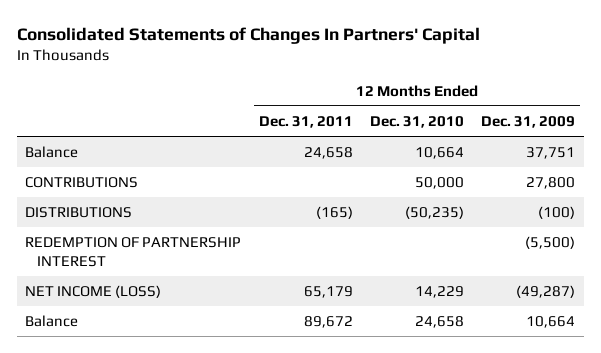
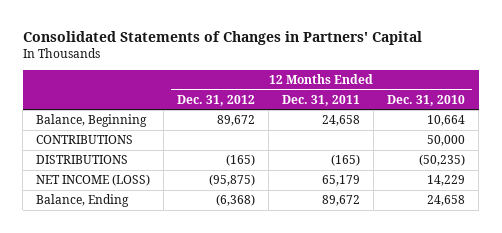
[16,27,480,45] Consolidated Statements of Changes In Partners' Capital -> [22,30,422,45] Consolidated Statements of Changes in Partners' Capital
[481,116,576,129] Dec. 31, 2009 -> none
none -> [177,94,256,106] Dec. 31, 2012
[25,146,79,159] Balance -> [36,114,148,128] Balance, Beginning
[25,237,242,267] REDEMPTION OF PARTNERSHIP INTEREST -> none
[25,315,79,328] Balance -> [36,194,130,208] Balance, Ending

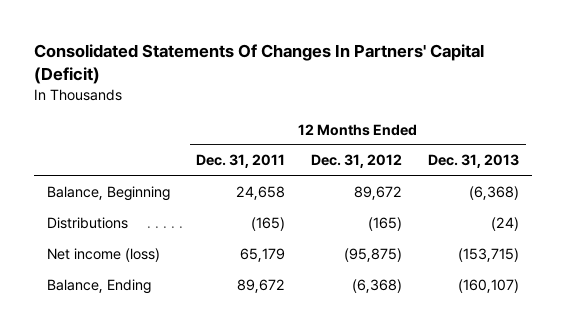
[22,30,422,45] Consolidated Statements of Changes in Partners' Capital -> [34,43,485,84] Consolidated Statements Of Changes In Partners' Capital (Deficit)
[387,94,466,106] Dec. 31, 2010 -> none
none -> [428,154,520,169] Dec. 31, 2013
[36,135,134,145] CONTRIBUTIONS -> none
[36,155,129,165] DISTRIBUTIONS -> [47,217,129,230] Distributions
[36,174,151,187] NET INCOME (LOSS) -> [47,248,161,263] Net income (loss)

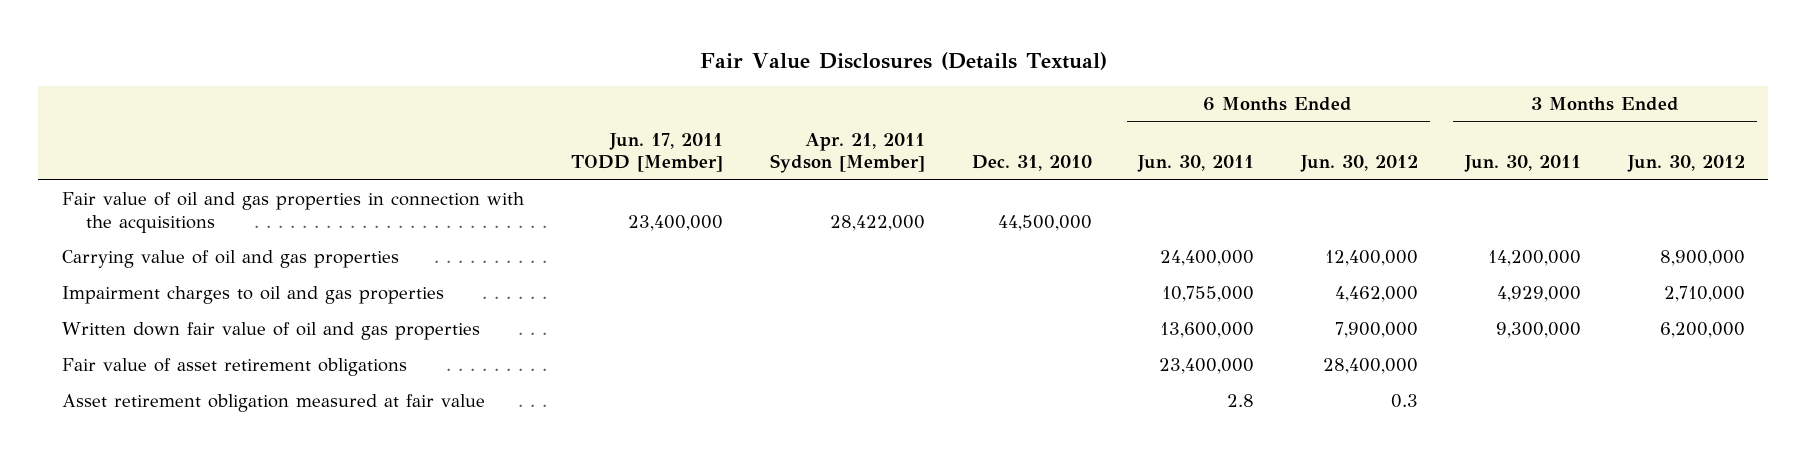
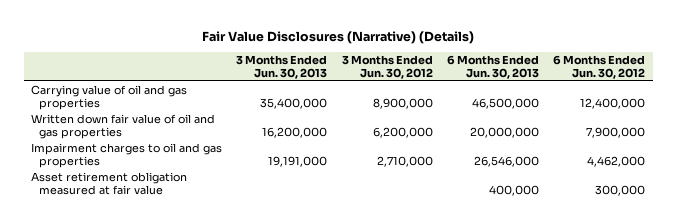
[700,51,1108,70] Fair Value Disclosures (Details Textual) -> [202,30,475,44] Fair Value Disclosures (Narrative) (Details)
[570,133,723,173] Jun. 17, 2011 TODD [Member] -> none
[769,133,925,174] Apr. 21, 2011 Sydson [Member] -> none
[971,155,1092,172] Dec. 31, 2010 -> none
[1137,155,1255,173] Jun. 30, 2011 -> none
[1464,155,1582,173] Jun. 30, 2011 -> none
none -> [236,54,328,79] 3 Months Ended Jun. 30, 2013
none -> [447,54,540,79] 6 Months Ended Jun. 30, 2013
[61,192,524,233] Fair value of oil and gas properties in connection with the acquisitions -> none
[61,358,407,377] Fair value of asset retirement obligations -> none
[61,286,444,305] Impairment charges to oil and gas properties -> [30,142,222,168] Impairment charges to oil and gas properties
[1391,394,1419,409] 0.3 -> [595,184,646,196] 300,000

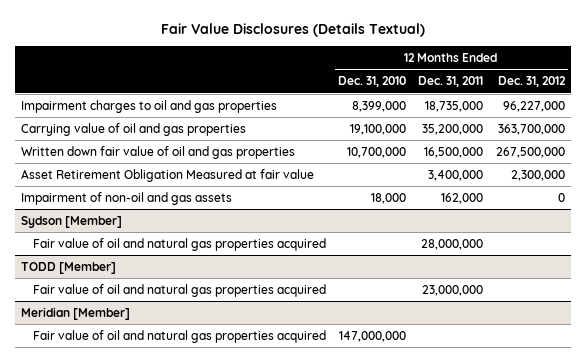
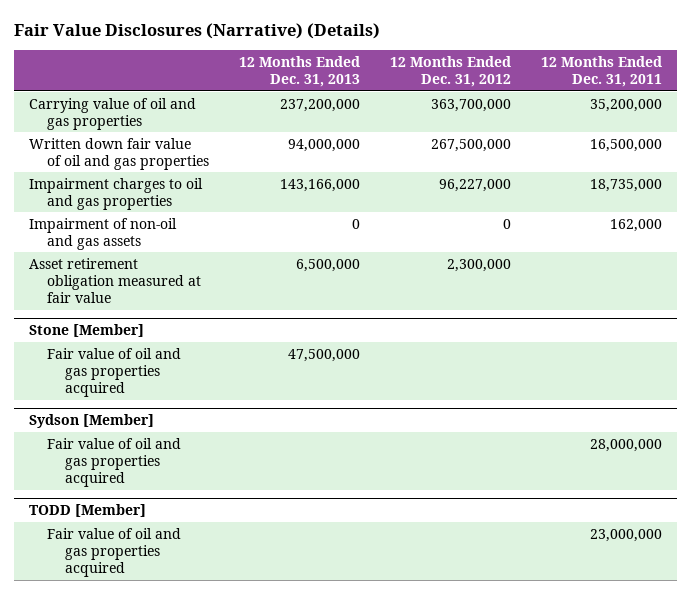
[160,22,425,37] Fair Value Disclosures (Details Textual) -> [14,23,381,40] Fair Value Disclosures (Narrative) (Details)
[337,76,406,88] Dec. 31, 2010 -> none
none -> [239,56,361,88] 12 Months Ended Dec. 31, 2013
[20,169,314,183] Asset Retirement Obligation Measured at fair value -> none
[20,100,277,114] Impairment charges to oil and gas properties -> [29,177,204,210] Impairment charges to oil and gas properties
none -> [29,257,202,304] Asset retirement obligation measured at fair value
none -> [29,324,145,338] Stone [Member]
none -> [47,347,182,398] Fair value of oil and gas properties acquired
[32,238,326,252] Fair value of oil and natural gas properties acquired -> [47,437,182,488] Fair value of oil and gas properties acquired
[20,307,130,321] Meridian [Member] -> none
[32,330,326,344] Fair value of oil and natural gas properties acquired -> none
[32,284,326,298] Fair value of oil and natural gas properties acquired -> [47,527,182,578] Fair value of oil and gas properties acquired

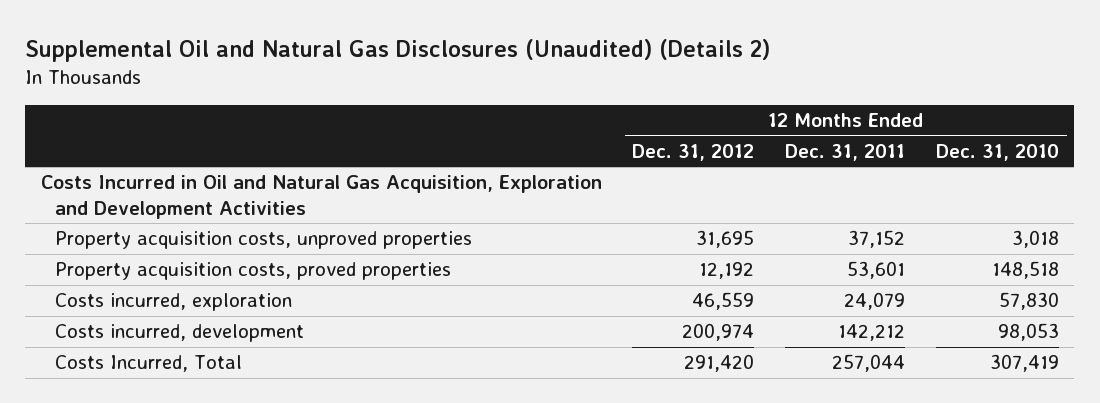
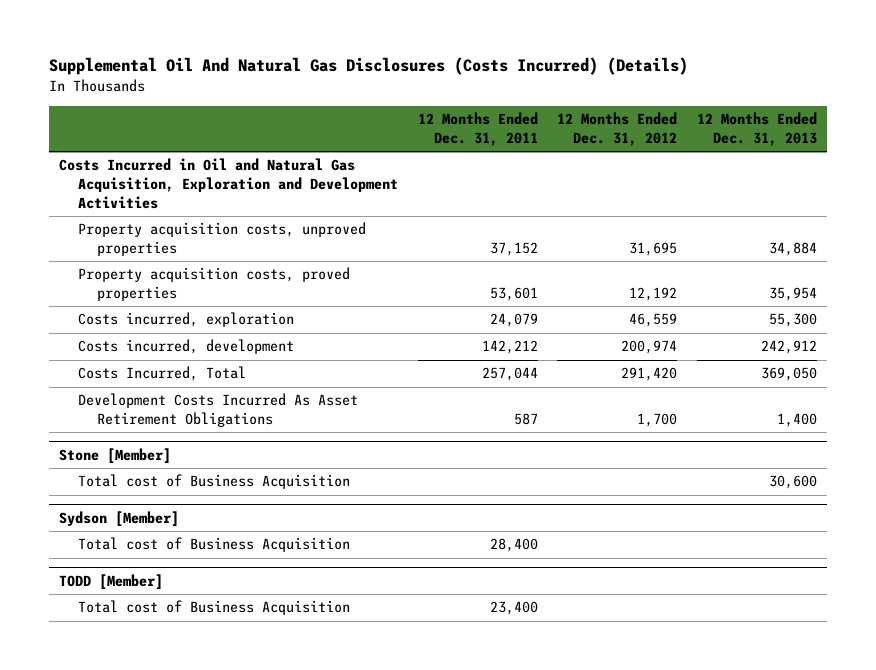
[25,38,771,62] Supplemental Oil and Natural Gas Disclosures (Unaudited) (Details 2) -> [48,57,688,76] Supplemental Oil And Natural Gas Disclosures (Costs Incurred) (Details)
[935,143,1059,161] Dec. 31, 2010 -> none
none -> [696,111,817,146] 12 Months Ended Dec. 31, 2013
none -> [78,393,359,428] Development Costs Incurred As Asset Retirement Obligations
none -> [58,447,171,464] Stone [Member]
none -> [78,474,351,490] Total cost of Business Acquisition
none -> [58,510,179,527] Sydson [Member]
none -> [78,537,351,553] Total cost of Business Acquisition
none -> [58,573,163,590] TODD [Member]
none -> [78,600,351,616] Total cost of Business Acquisition

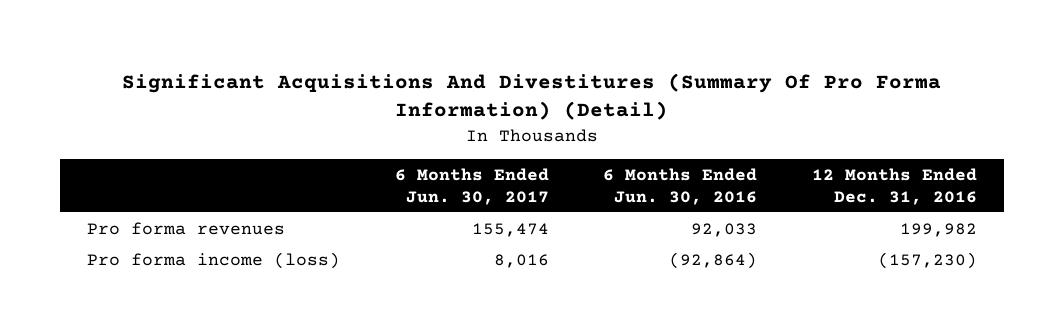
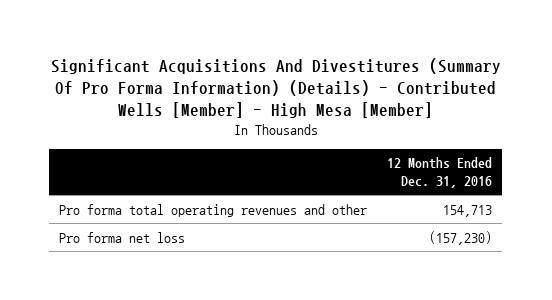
[121,73,941,121] Significant Acquisitions And Divestitures (Summary Of Pro Forma Information) (Detail) -> [50,58,501,119] Significant Acquisitions And Divestitures (Summary Of Pro Forma Information) (Details) - Contributed Wells [Member] - High Mesa [Member]
[394,167,549,205] 6 Months Ended Jun. 30, 2017 -> none
[603,167,758,205] 6 Months Ended Jun. 30, 2016 -> none
[87,221,286,235] Pro forma revenues -> [59,203,368,217] Pro forma total operating revenues and other
[899,222,977,237] 199,982 -> [443,204,493,217] 154,713
[87,251,341,269] Pro forma income (loss) -> [59,231,186,243] Pro forma net loss

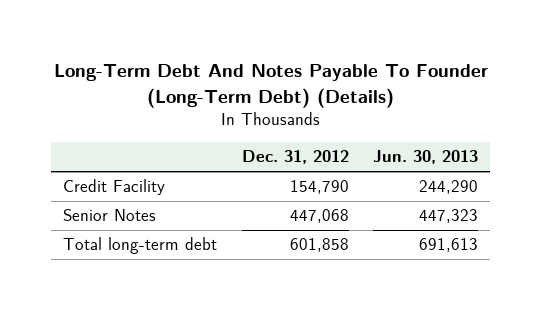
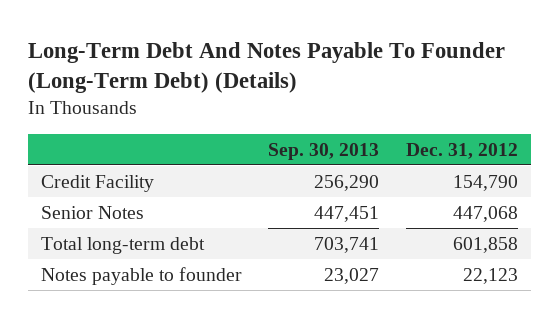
[373,150,479,165] Jun. 30, 2013 -> none
none -> [268,142,380,160] Sep. 30, 2013
none -> [40,266,242,285] Notes payable to founder

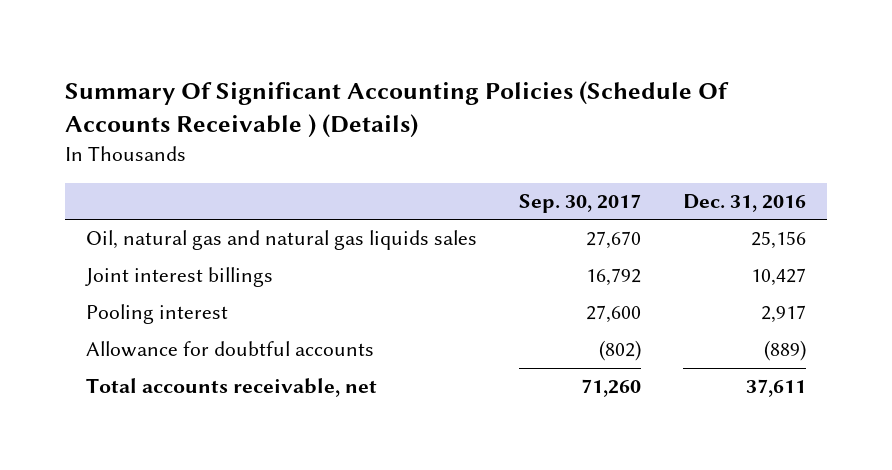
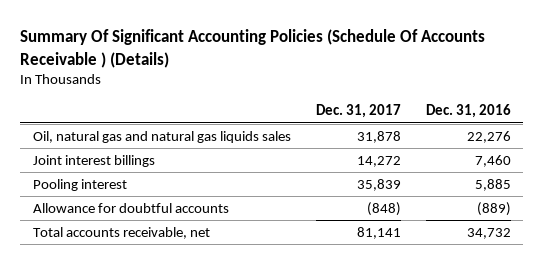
[519,194,642,214] Sep. 30, 2017 -> none
none -> [315,104,401,119] Dec. 31, 2017
[751,231,807,250] 25,156 -> [466,130,511,143] 22,276
[751,268,807,287] 10,427 -> [474,154,511,167] 7,460
[761,305,807,324] 2,917 -> [474,178,511,191] 5,885
[746,379,807,398] 37,611 -> [466,227,511,239] 34,732

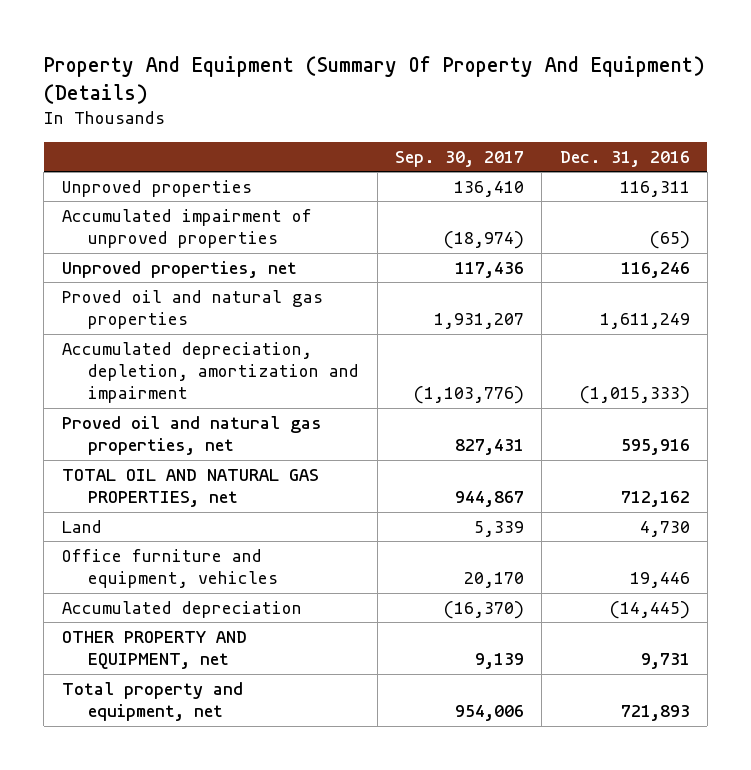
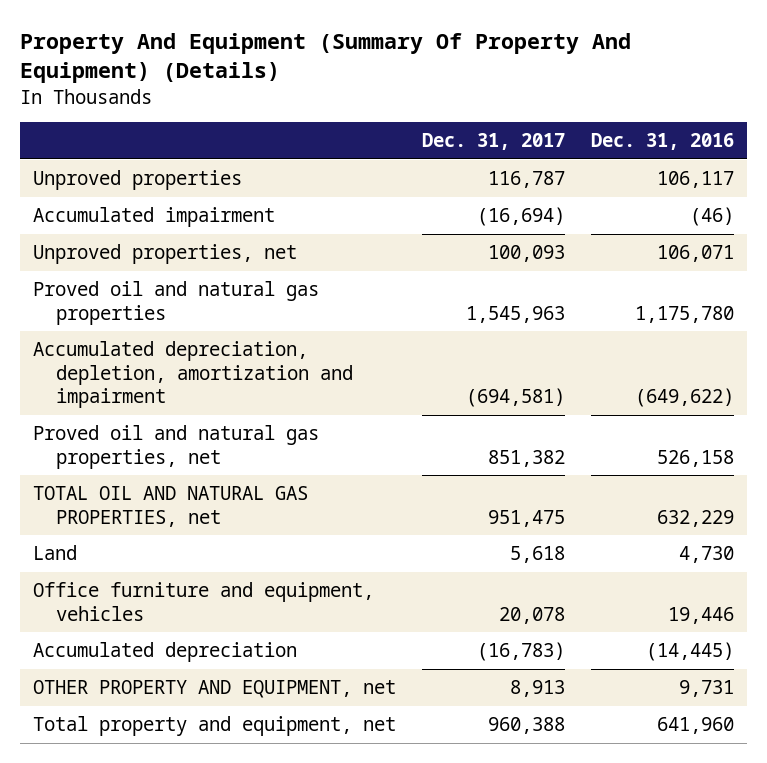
[395,150,525,167] Sep. 30, 2017 -> none
none -> [421,133,565,151] Dec. 31, 2017
[619,180,690,197] 116,311 -> [656,171,734,189] 106,117
[61,208,312,249] Accumulated impairment of unproved properties -> [32,207,275,228] Accumulated impairment
[649,231,690,250] (65) -> [689,207,734,227] (46)
[620,261,690,278] 116,246 -> [656,245,734,263] 106,071
[599,313,690,330] 1,611,249 -> [634,305,734,323] 1,175,780
[579,386,690,405] (1,015,333) -> [634,388,734,408] (649,622)
[620,439,690,456] 595,916 -> [656,449,734,467] 526,158
[620,491,690,508] 712,162 -> [656,509,734,527] 632,229
[620,705,690,722] 721,893 -> [656,717,734,735] 641,960

